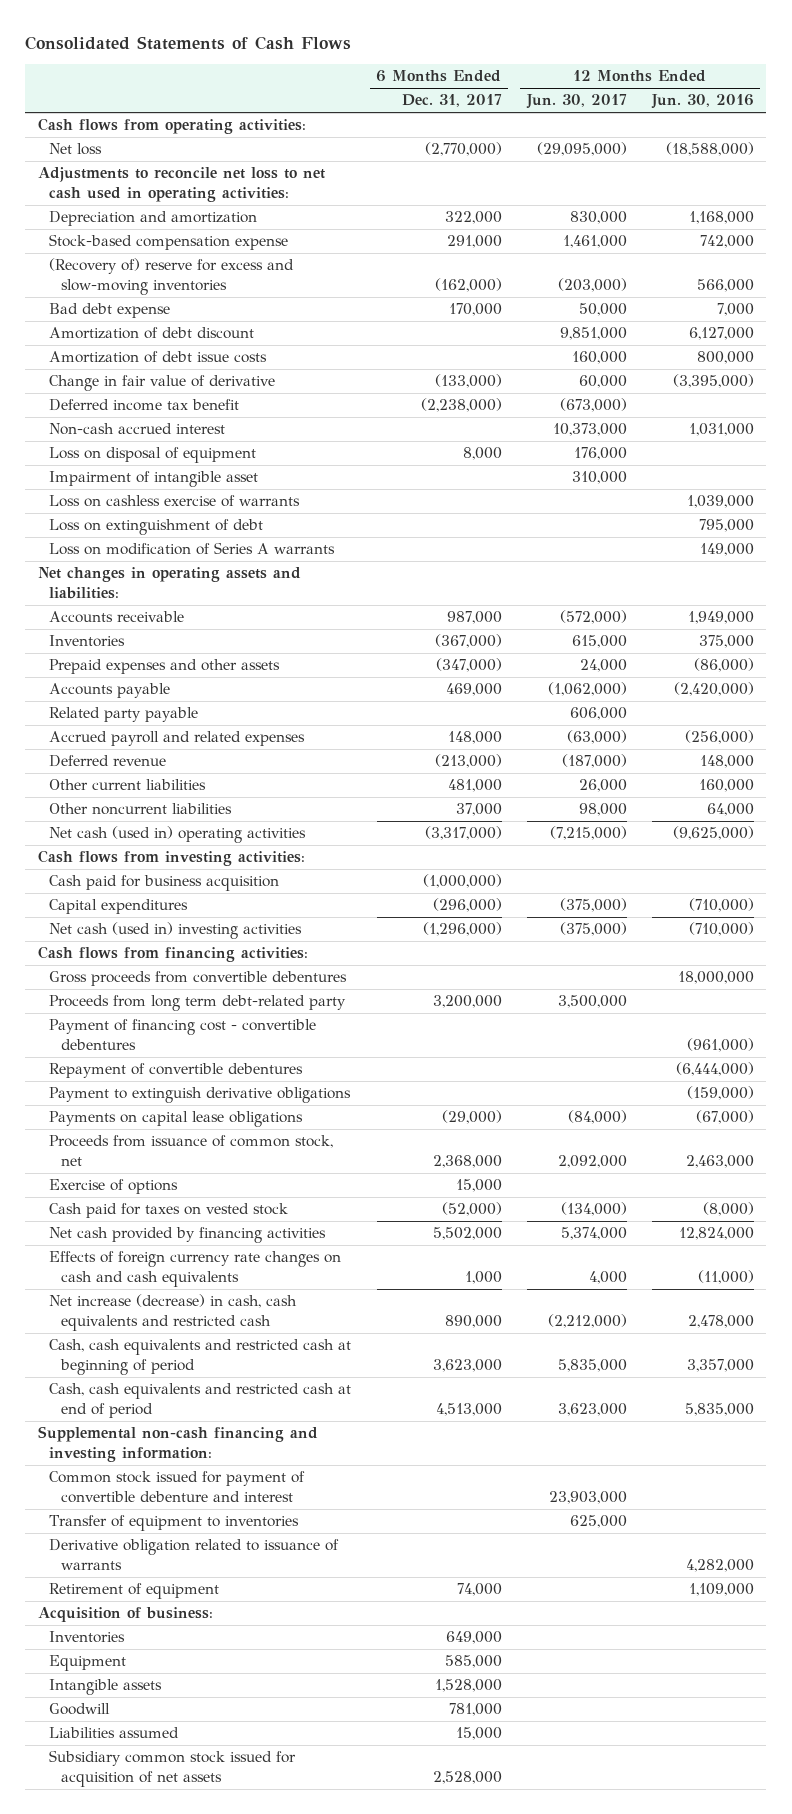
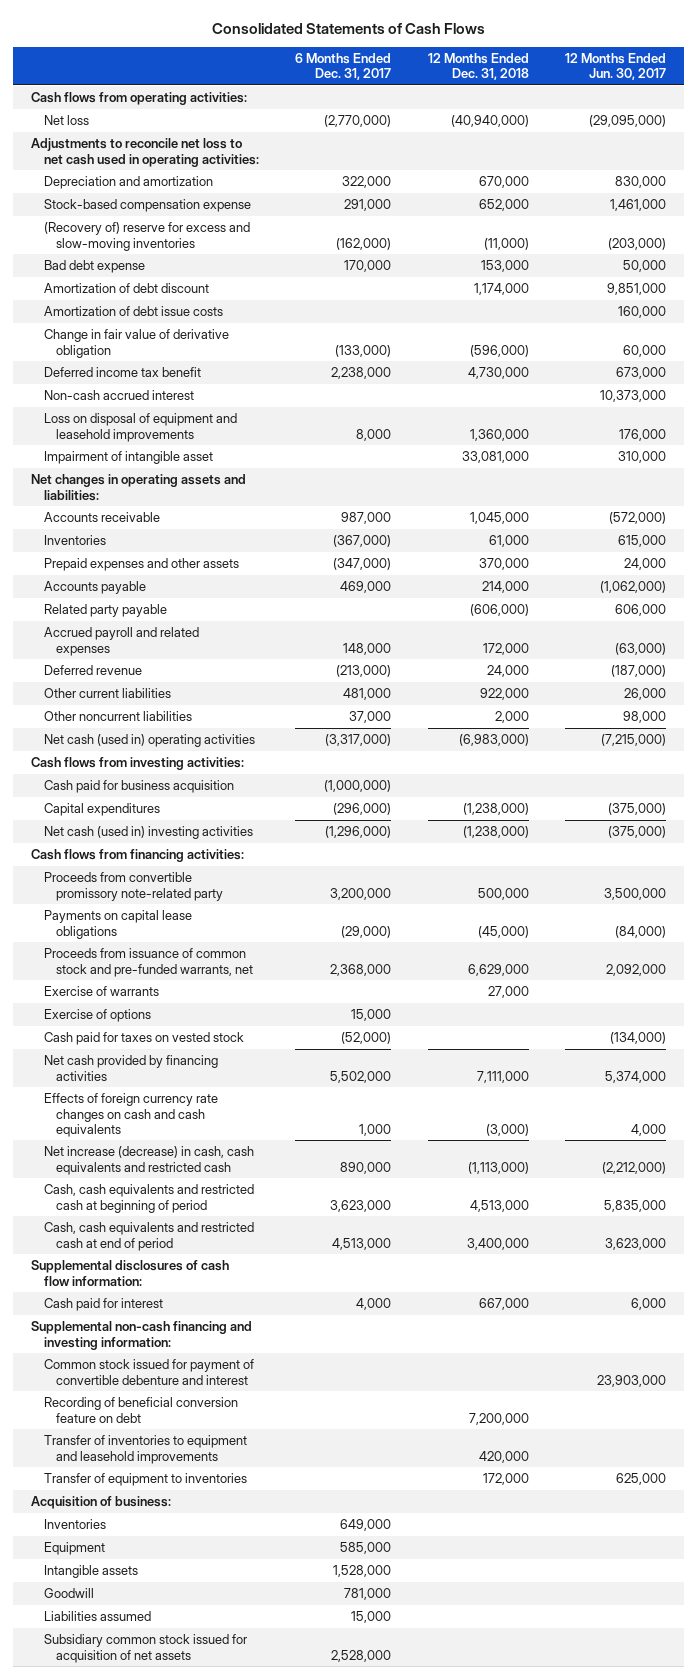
[650,94,754,110] Jun. 30, 2016 -> none
none -> [427,52,529,81] 12 Months Ended Dec. 31, 2018
[49,375,276,392] Change in fair value of derivative -> [43,329,229,358] Change in fair value of derivative obligation
[420,398,502,413] (2,238,000) -> [331,367,392,380] 2,238,000
[559,398,627,413] (673,000) -> [616,367,667,380] 673,000
[49,447,257,464] Loss on disposal of equipment -> [43,413,237,442] Loss on disposal of equipment and leasehold improvements
[49,495,301,508] Loss on cashless exercise of warrants -> none
[49,519,264,536] Loss on extinguishment of debt -> none
[49,542,336,556] Loss on modification of Series A warrants -> none
[49,971,348,987] Gross proceeds from convertible debentures -> none
[49,1019,317,1051] Payment of financing cost - convertible debentures -> none
[49,1063,304,1079] Repayment of convertible debentures -> none
[49,1087,352,1104] Payment to extinguish derivative obligations -> none
[49,995,347,1012] Proceeds from long term debt-related party -> [43,872,224,901] Proceeds from convertible promissory note-related party
[49,1135,334,1167] Proceeds from issuance of common stock, net -> [43,948,254,977] Proceeds from issuance of common stock and pre-funded warrants, net
none -> [43,986,159,997] Exercise of warrants
none -> [31,1260,230,1286] Supplemental disclosures of cash flow information:
none -> [43,1298,163,1312] Cash paid for interest
none -> [43,1397,238,1423] Recording of beneficial conversion feature on debt
none -> [43,1435,247,1464] Transfer of inventories to equipment and leasehold improvements
[49,1539,340,1571] Derivative obligation related to issuance of warrants -> none
[49,1583,220,1600] Retirement of equipment -> none

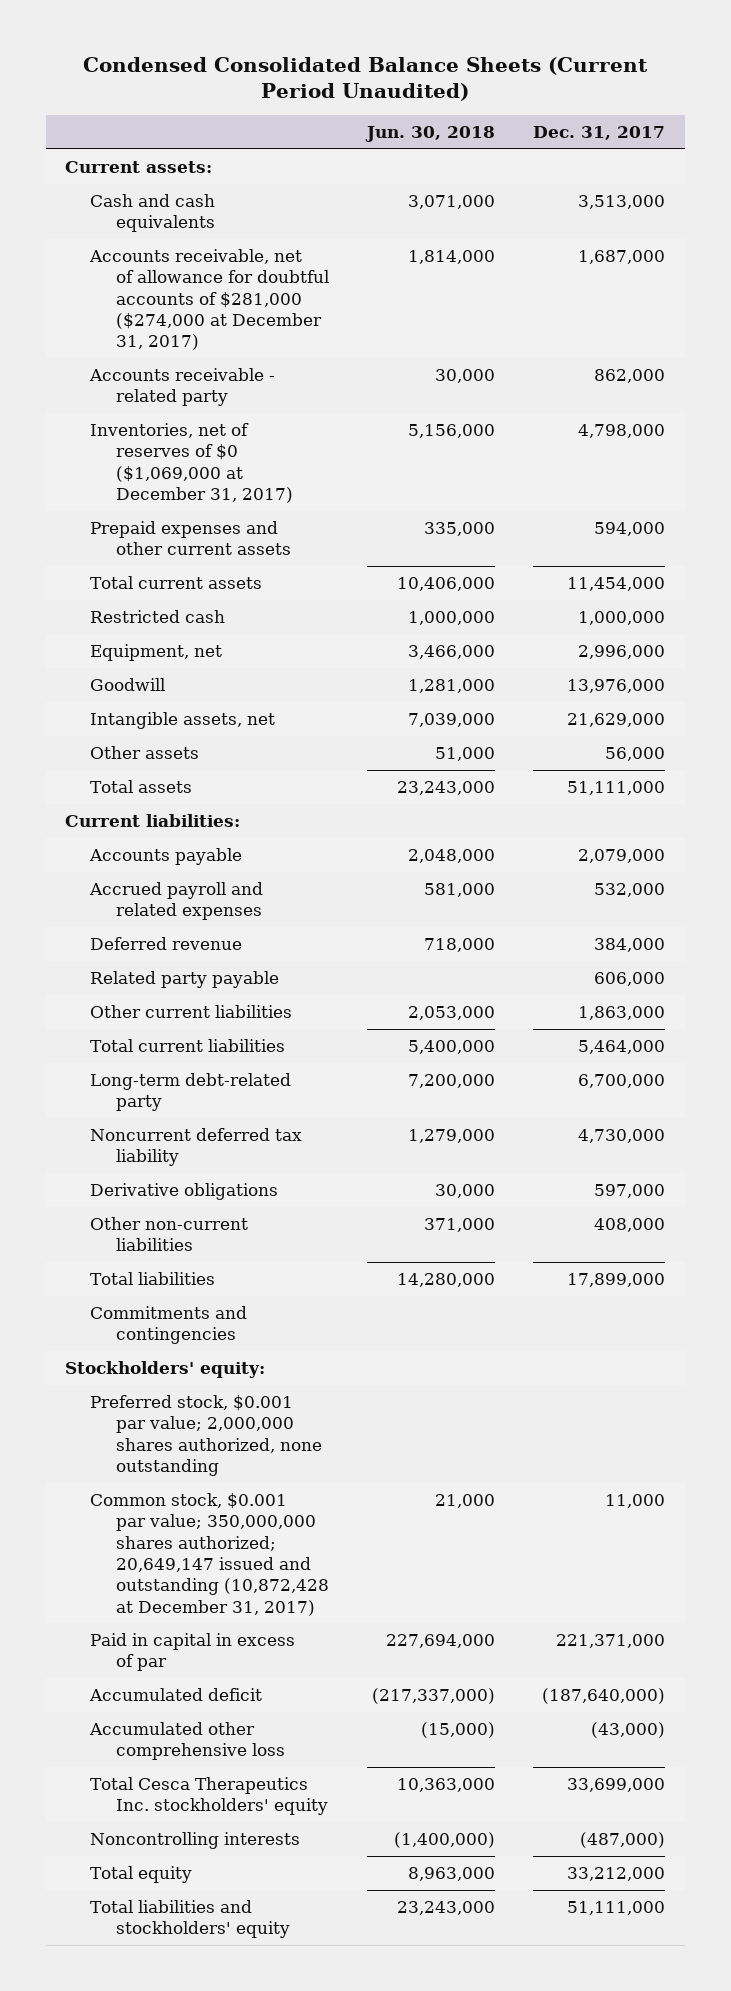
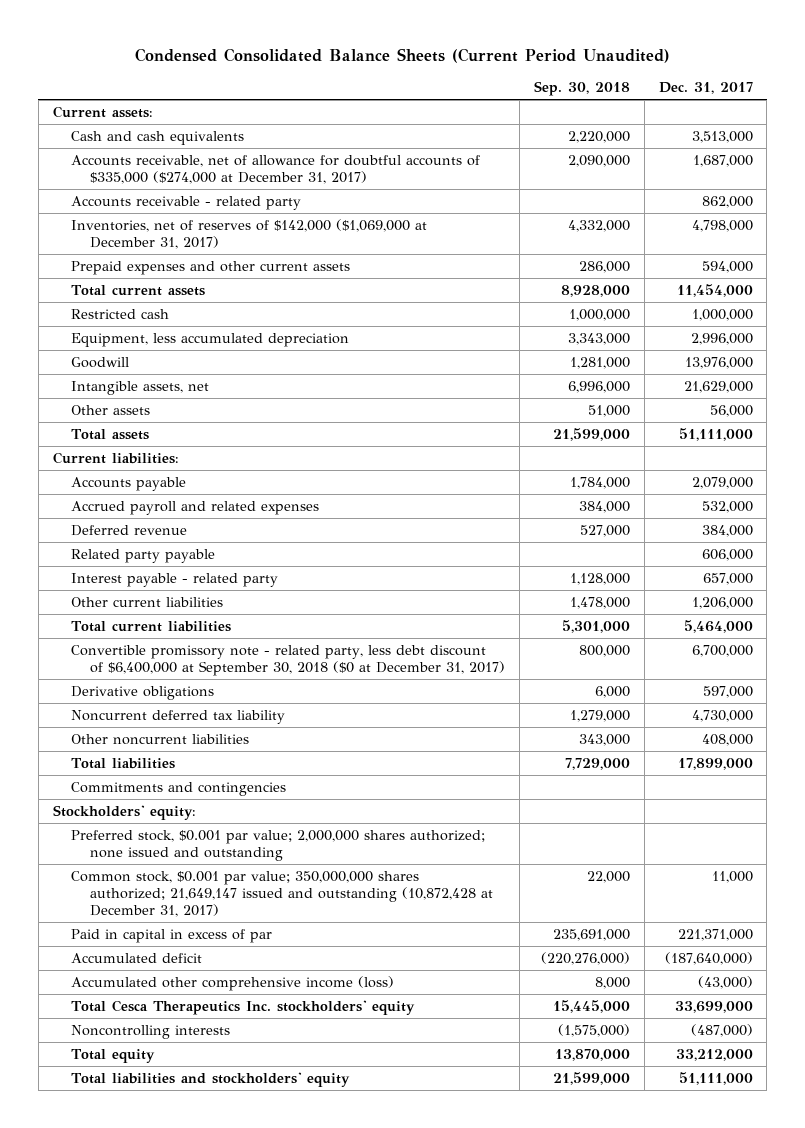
[365,126,496,143] Jun. 30, 2018 -> none
none -> [533,81,630,97] Sep. 30, 2018
[89,248,329,351] Accounts receivable, net of allowance for doubtful accounts of $281,000 ($274,000 at December 31, 2017) -> [71,154,481,185] Accounts receivable, net of allowance for doubtful accounts of $335,000 ($274,000 at December 31, 2017)
[90,422,293,503] Inventories, net of reserves of $0 ($1,069,000 at December 31, 2017) -> [71,218,428,250] Inventories, net of reserves of $142,000 ($1,069,000 at December 31, 2017)
[90,643,223,661] Equipment, net -> [71,332,350,347] Equipment, less accumulated depreciation
none -> [71,572,279,587] Interest payable - related party
[578,1005,666,1020] 1,863,000 -> [691,596,753,609] 1,206,000
[90,1072,292,1112] Long-term debt-related party -> [71,644,505,677] Convertible promissory note - related party, less debt discount of $6,400,000 at September 30, 2018 ($0 at December 31, 2017)
[90,1127,303,1167] Noncurrent deferred tax liability -> [71,709,286,724] Noncurrent deferred tax liability
[90,1216,249,1252] Other non-current liabilities -> [71,733,250,745] Other noncurrent liabilities
[90,1394,322,1476] Preferred stock, $0.001 par value; 2,000,000 shares authorized, none outstanding -> [71,829,486,862] Preferred stock, $0.001 par value; 2,000,000 shares authorized; none issued and outstanding
[90,1492,329,1616] Common stock, $0.001 par value; 350,000,000 shares authorized; 20,649,147 issued and outstanding (10,872,428 at December 31, 2017) -> [71,870,493,918] Common stock, $0.001 par value; 350,000,000 shares authorized; 21,649,147 issued and outstanding (10,872,428 at December 31, 2017)
[89,1721,285,1761] Accumulated other comprehensive loss -> [71,975,395,991] Accumulated other comprehensive income (loss)

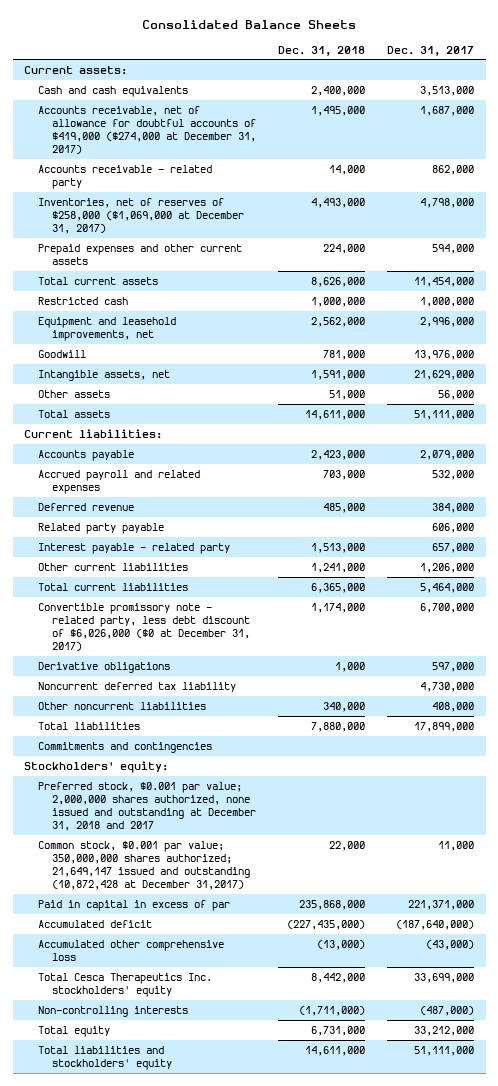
[134,47,670,63] Condensed Consolidated Balance Sheets (Current Period Unaudited) -> [142,20,357,30] Consolidated Balance Sheets
[533,81,630,97] Sep. 30, 2018 -> none
none -> [278,45,366,56] Dec. 31, 2018
[71,154,481,185] Accounts receivable, net of allowance for doubtful accounts of $335,000 ($274,000 at December 31, 2017) -> [37,105,256,155] Accounts receivable, net of allowance for doubtful accounts of $419,000 ($274,000 at December 31, 2017)
[71,218,428,250] Inventories, net of reserves of $142,000 ($1,069,000 at December 31, 2017) -> [37,197,244,235] Inventories, net of reserves of $258,000 ($1,069,000 at December 31, 2017)
[71,332,350,347] Equipment, less accumulated depreciation -> [37,316,176,342] Equipment and leasehold improvements, net
[71,644,505,677] Convertible promissory note - related party, less debt discount of $6,400,000 at September 30, 2018 ($0 at December 31, 2017) -> [37,602,250,652] Convertible promissory note - related party, less debt discount of $6,026,000 ($0 at December 31, 2017)
[71,829,486,862] Preferred stock, $0.001 par value; 2,000,000 shares authorized; none issued and outstanding -> [37,781,256,832] Preferred stock, $0.001 par value; 2,000,000 shares authorized, none issued and outstanding at December 31, 2018 and 2017
[71,870,493,918] Common stock, $0.001 par value; 350,000,000 shares authorized; 21,649,147 issued and outstanding (10,872,428 at December 31, 2017) -> [37,840,250,891] Common stock, $0.001 par value; 350,000,000 shares authorized; 21,649,147 issued and outstanding (10,872,428 at December 31,2017)
[71,975,395,991] Accumulated other comprehensive income (loss) -> [37,939,224,962] Accumulated other comprehensive loss
[71,1024,231,1039] Noncontrolling interests -> [37,1005,188,1017] Non-controlling interests

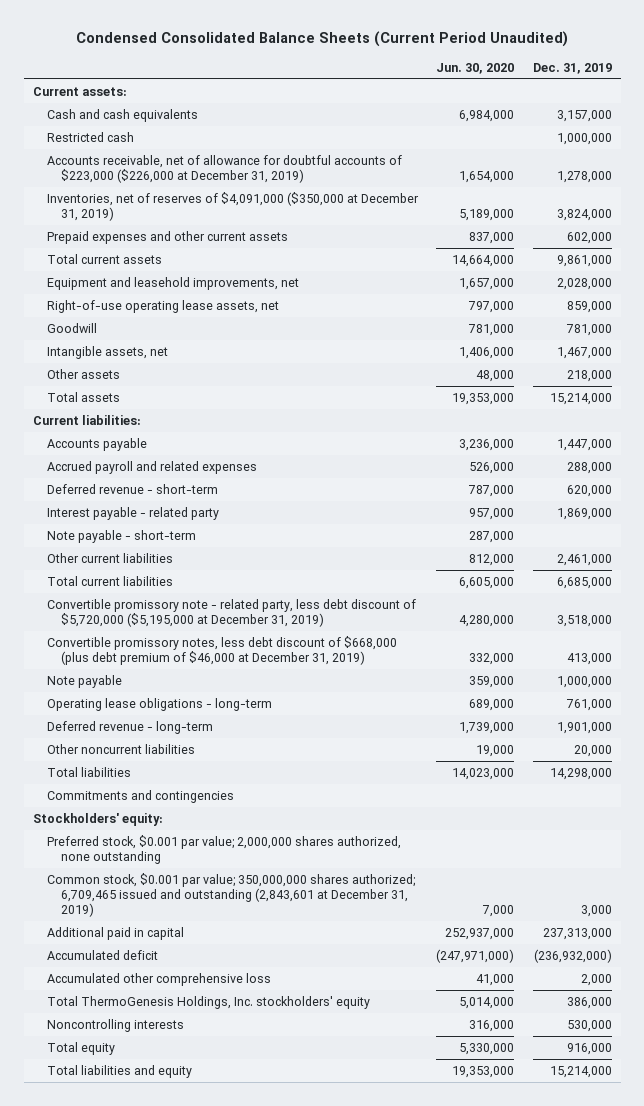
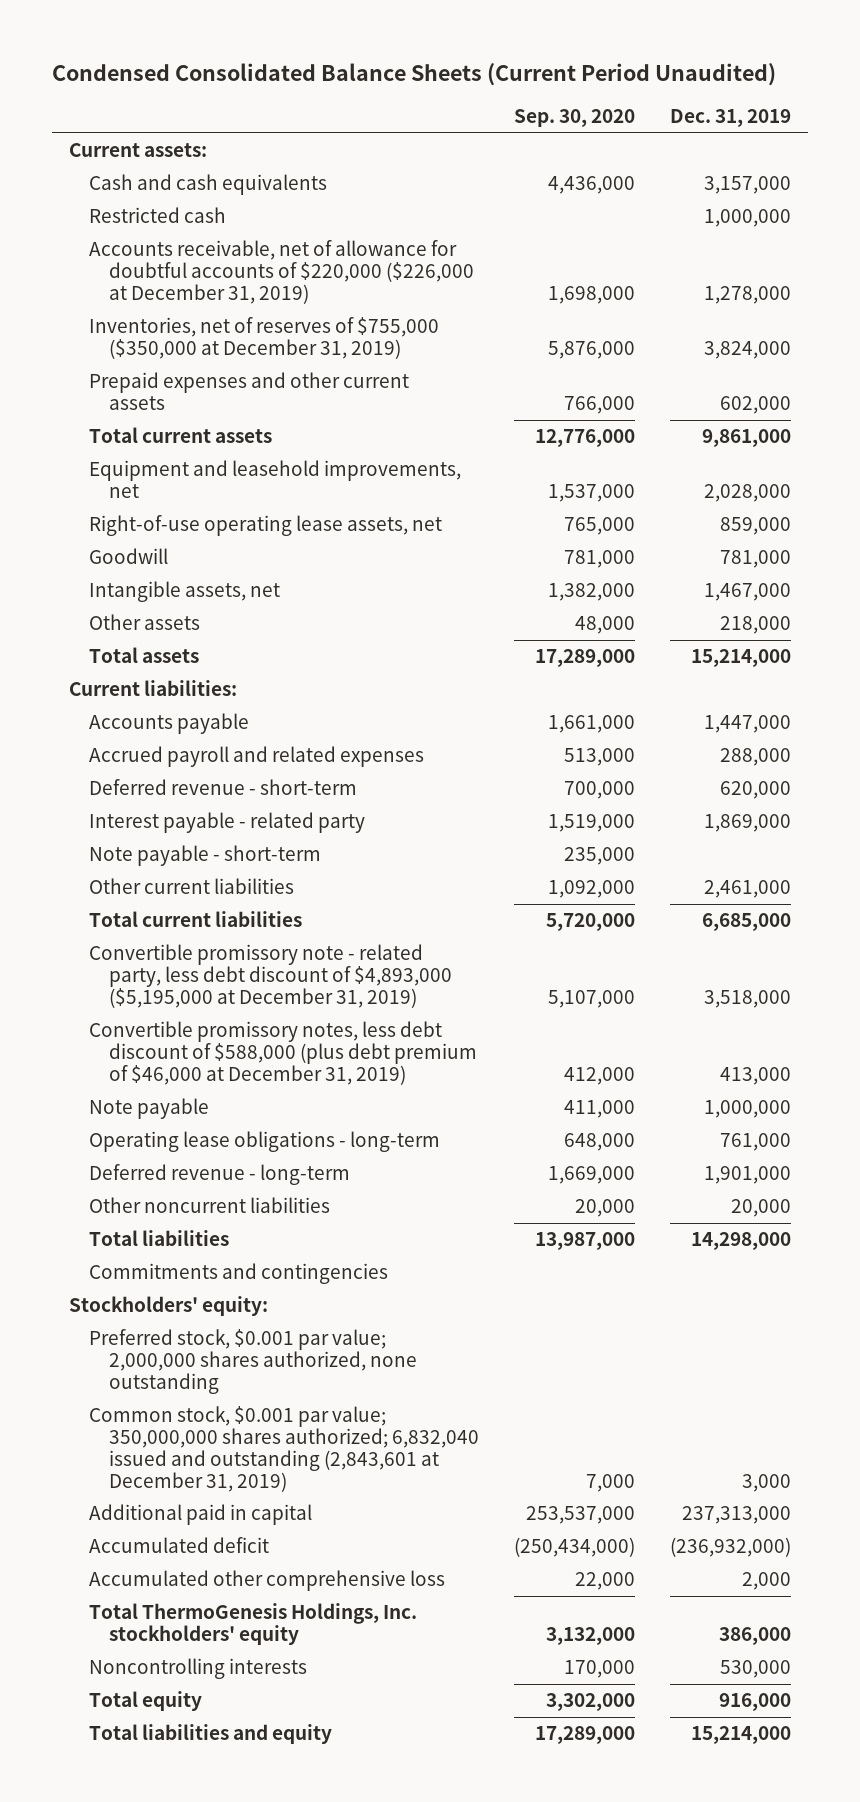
[436,62,515,74] Jun. 30, 2020 -> none
none -> [513,109,635,128] Sep. 30, 2020
[46,154,402,183] Accounts receivable, net of allowance for doubtful accounts of $223,000 ($226,000 at December 31, 2019) -> [88,240,474,304] Accounts receivable, net of allowance for doubtful accounts of $220,000 ($226,000 at December 31, 2019)
[46,191,419,221] Inventories, net of reserves of $4,091,000 ($350,000 at December 31, 2019) -> [88,317,439,360] Inventories, net of reserves of $755,000 ($350,000 at December 31, 2019)
[46,598,416,627] Convertible promissory note - related party, less debt discount of $5,720,000 ($5,195,000 at December 31, 2019) -> [88,944,452,1008] Convertible promissory note - related party, less debt discount of $4,893,000 ($5,195,000 at December 31, 2019)
[46,635,397,665] Convertible promissory notes, less debt discount of $668,000 (plus debt premium of $46,000 at December 31, 2019) -> [88,1021,477,1085] Convertible promissory notes, less debt discount of $588,000 (plus debt premium of $46,000 at December 31, 2019)
[46,872,415,917] Common stock, $0.001 par value; 350,000,000 shares authorized; 6,709,465 issued and outstanding (2,843,601 at December 31, 2019) -> [88,1406,479,1492] Common stock, $0.001 par value; 350,000,000 shares authorized; 6,832,040 issued and outstanding (2,843,601 at December 31, 2019)

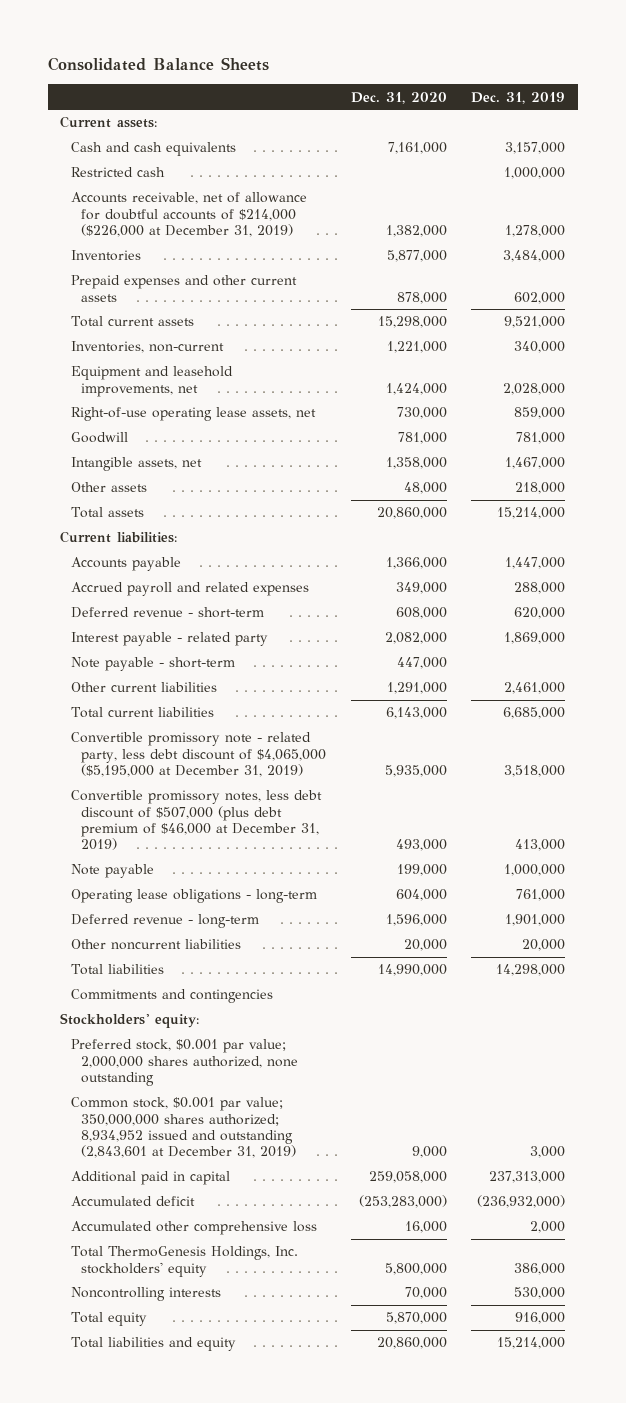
[51,62,776,86] Condensed Consolidated Balance Sheets (Current Period Unaudited) -> [48,57,270,72] Consolidated Balance Sheets
[513,109,635,128] Sep. 30, 2020 -> none
none -> [350,91,447,104] Dec. 31, 2020
[88,317,439,360] Inventories, net of reserves of $755,000 ($350,000 at December 31, 2019) -> none
[88,240,474,304] Accounts receivable, net of allowance for doubtful accounts of $220,000 ($226,000 at December 31, 2019) -> [70,192,307,238] Accounts receivable, net of allowance for doubtful accounts of $214,000 ($226,000 at December 31, 2019)
none -> [70,250,141,262] Inventories
[701,429,791,448] 9,861,000 -> [504,316,566,329] 9,521,000
none -> [70,341,224,354] Inventories, non-current
[88,944,452,1008] Convertible promissory note - related party, less debt discount of $4,893,000 ($5,195,000 at December 31, 2019) -> [70,732,326,778] Convertible promissory note - related party, less debt discount of $4,065,000 ($5,195,000 at December 31, 2019)
[88,1021,477,1085] Convertible promissory notes, less debt discount of $588,000 (plus debt premium of $46,000 at December 31, 2019) -> [70,790,322,851] Convertible promissory notes, less debt discount of $507,000 (plus debt premium of $46,000 at December 31, 2019)
[88,1406,479,1492] Common stock, $0.001 par value; 350,000,000 shares authorized; 6,832,040 issued and outstanding (2,843,601 at December 31, 2019) -> [70,1097,296,1159] Common stock, $0.001 par value; 350,000,000 shares authorized; 8,934,952 issued and outstanding (2,843,601 at December 31, 2019)

